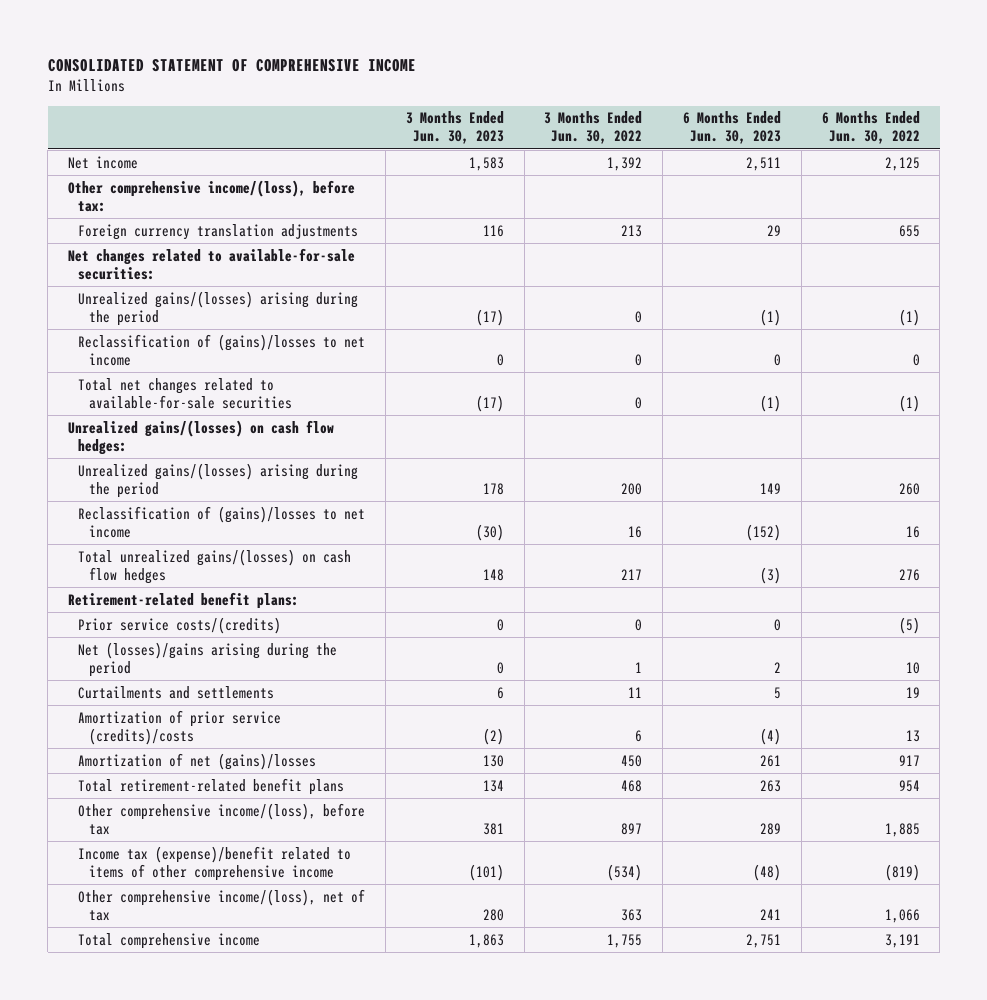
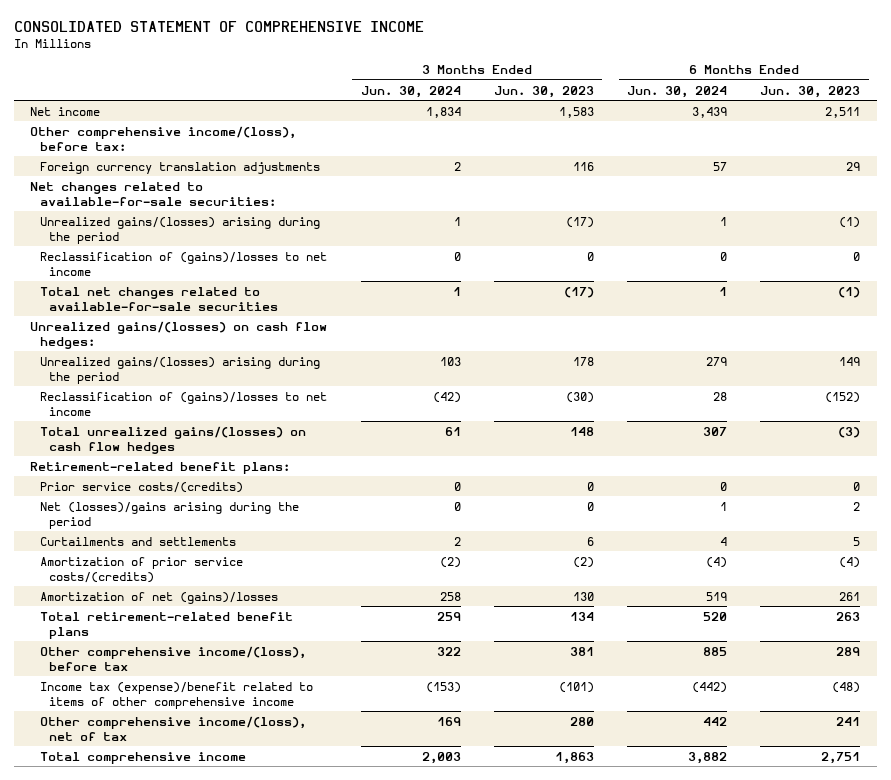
[544,111,643,145] 3 Months Ended Jun. 30, 2022 -> none
[821,111,920,145] 6 Months Ended Jun. 30, 2022 -> none
none -> [360,85,461,98] Jun. 30, 2024
none -> [627,85,728,98] Jun. 30, 2024
[78,709,282,745] Amortization of prior service (credits)/costs -> [39,556,243,583] Amortization of prior service costs/(credits)

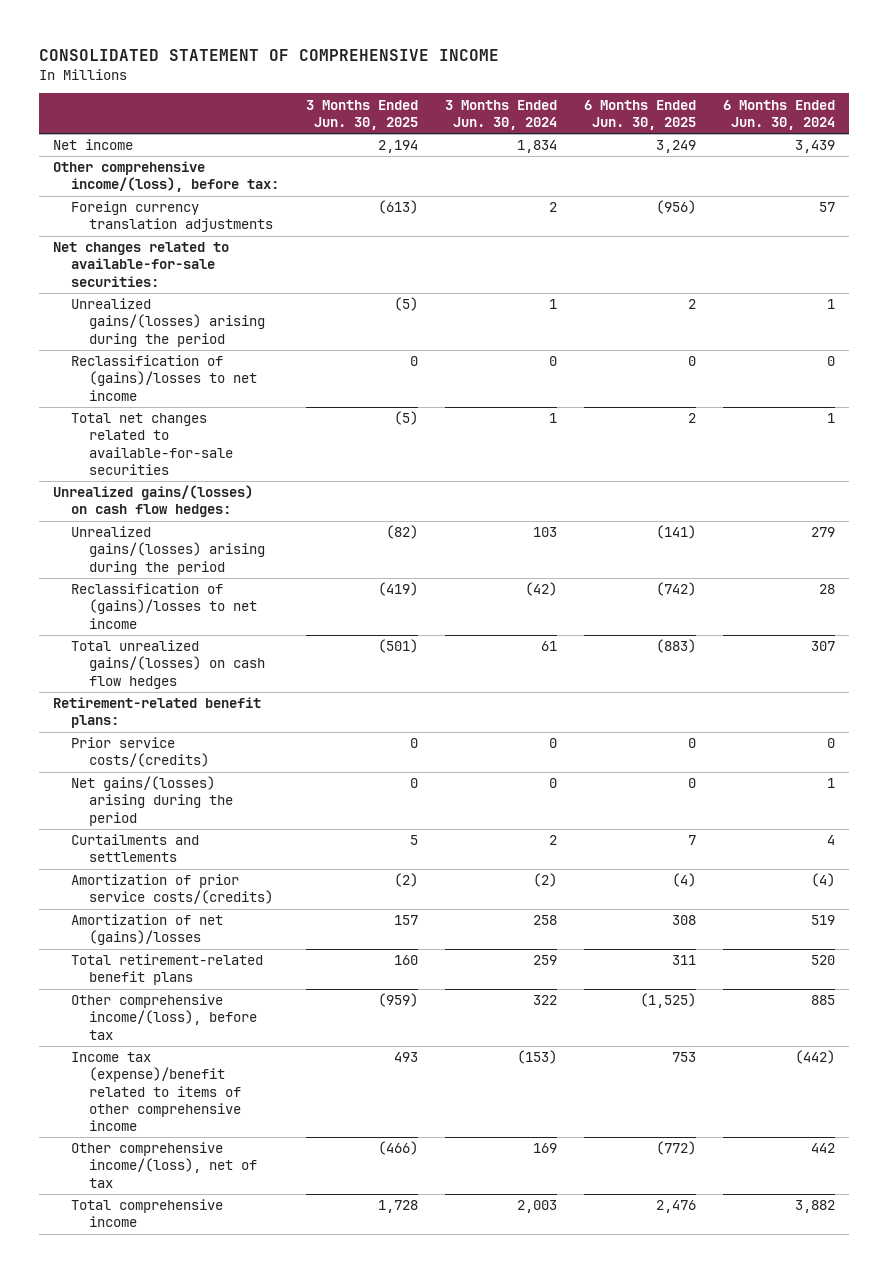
[493,85,594,98] Jun. 30, 2023 -> none
[760,85,861,98] Jun. 30, 2023 -> none
none -> [305,99,418,130] 3 Months Ended Jun. 30, 2025
none -> [584,99,697,130] 6 Months Ended Jun. 30, 2025
[39,501,299,529] Net (losses)/gains arising during the period -> [70,776,233,826] Net gains/(losses) arising during the period

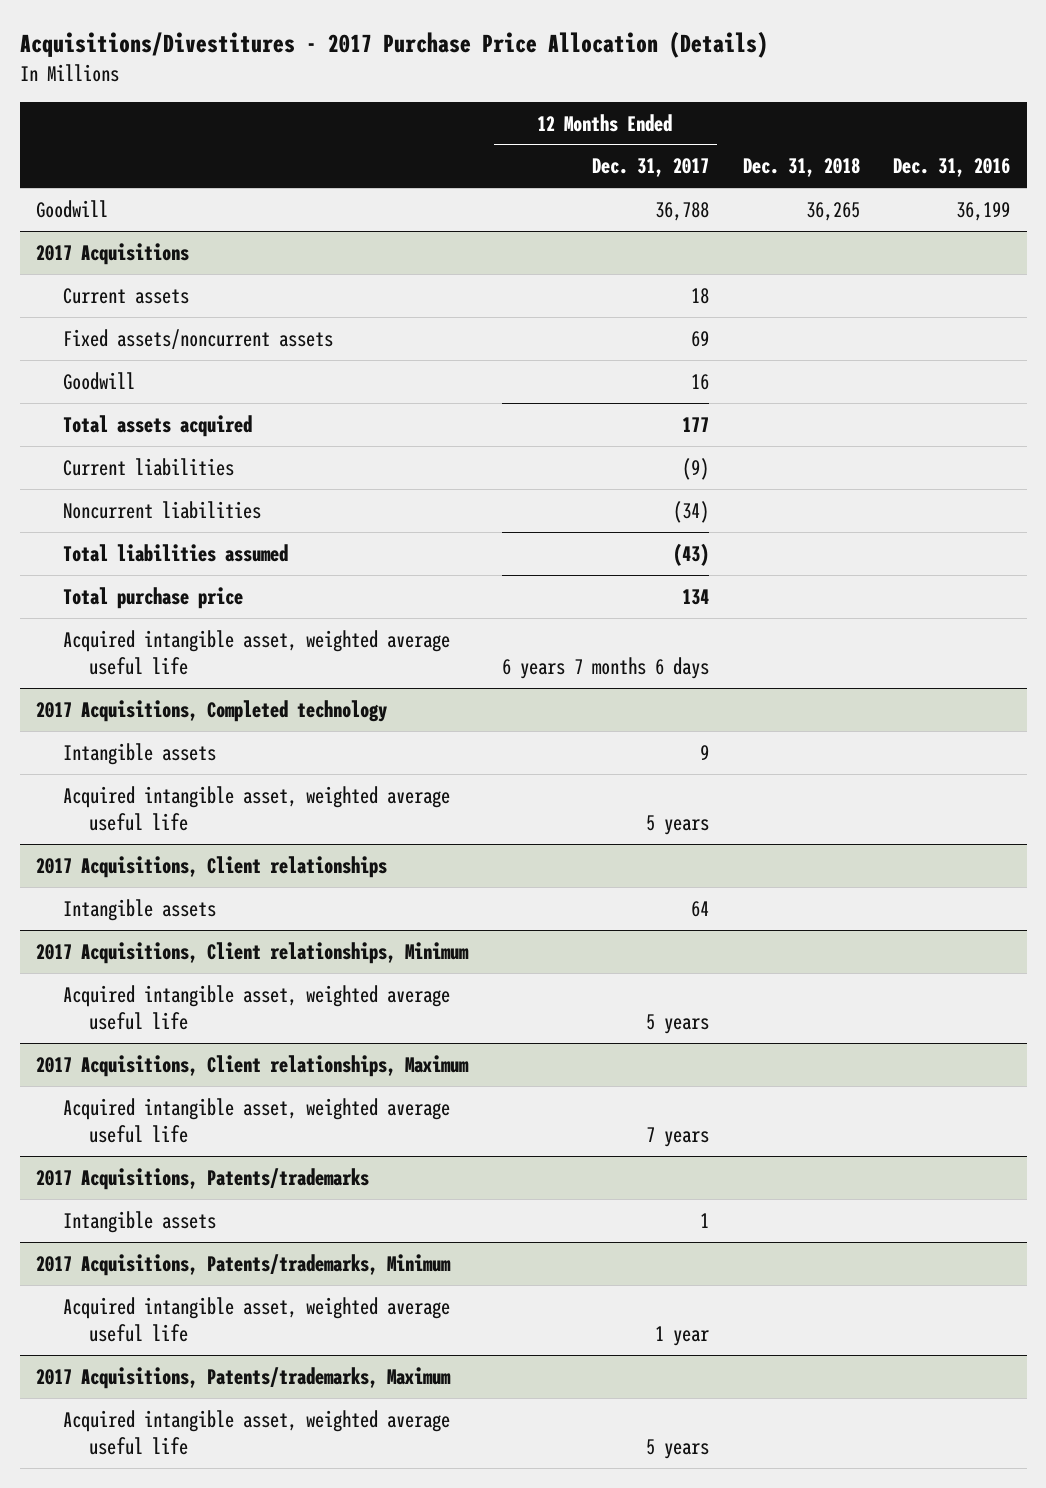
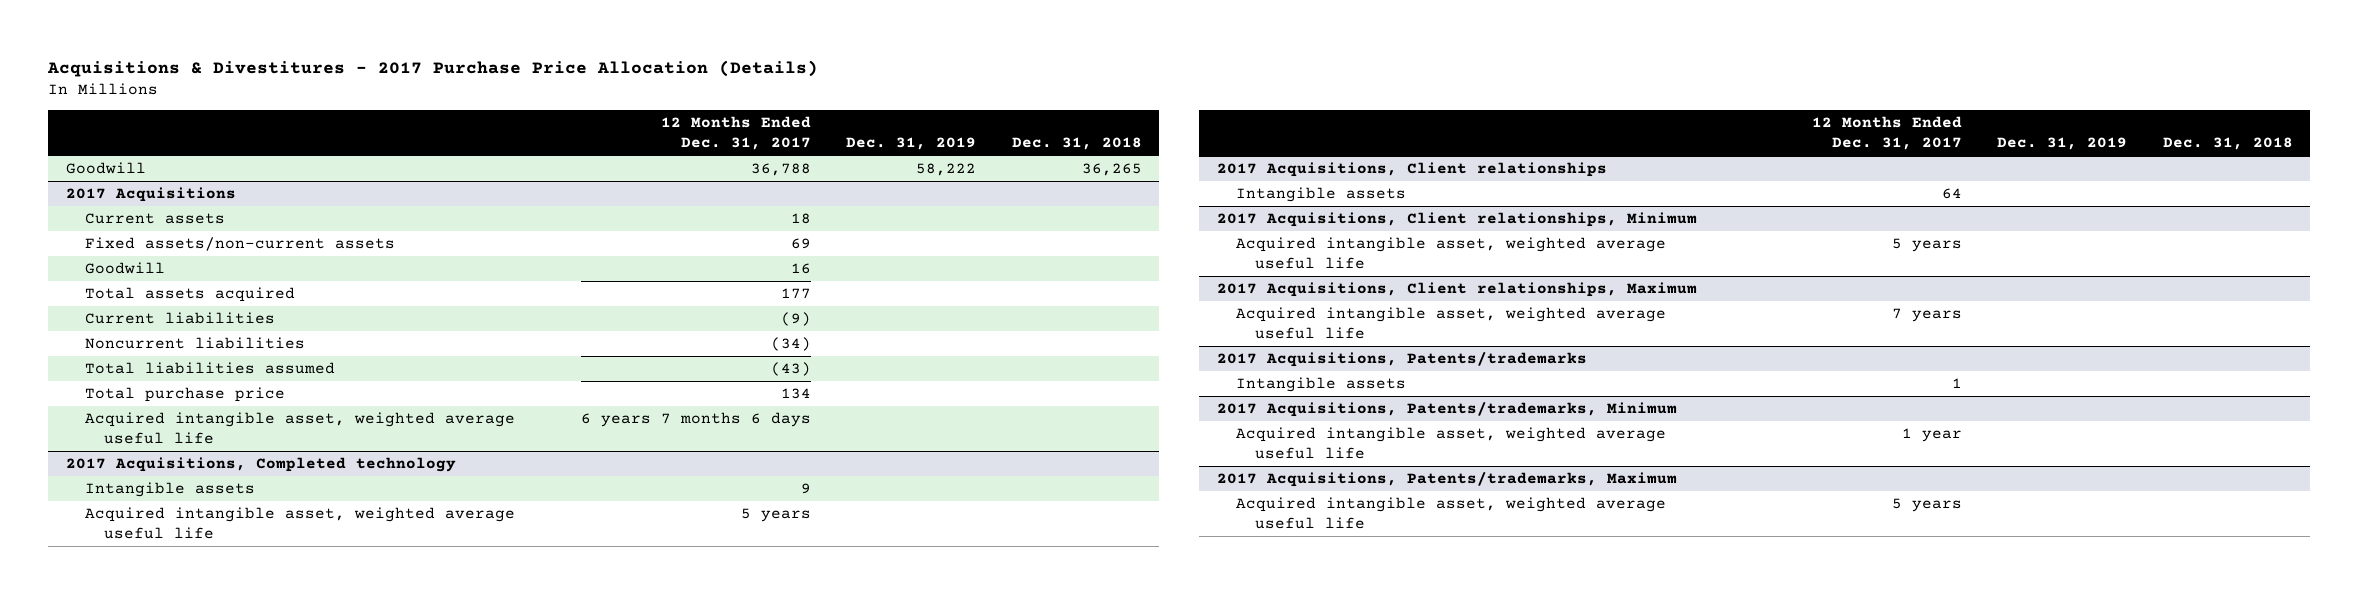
[19,31,768,59] Acquisitions/Divestitures - 2017 Purchase Price Allocation (Details) -> [47,59,819,77] Acquisitions & Divestitures - 2017 Purchase Price Allocation (Details)
[893,158,1011,178] Dec. 31, 2016 -> none
none -> [846,137,977,151] Dec. 31, 2019
[62,328,333,349] Fixed assets/noncurrent assets -> [85,237,396,252] Fixed assets/non-current assets

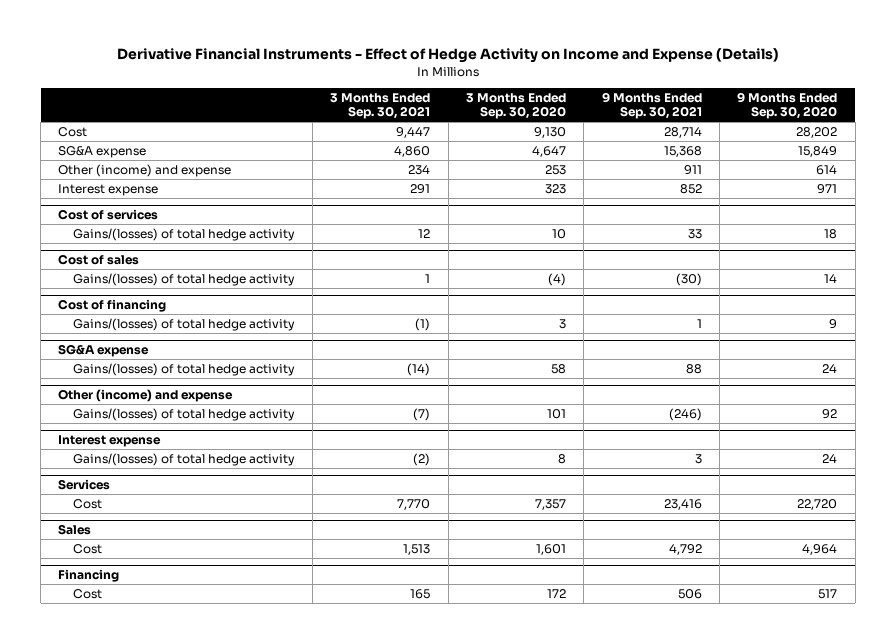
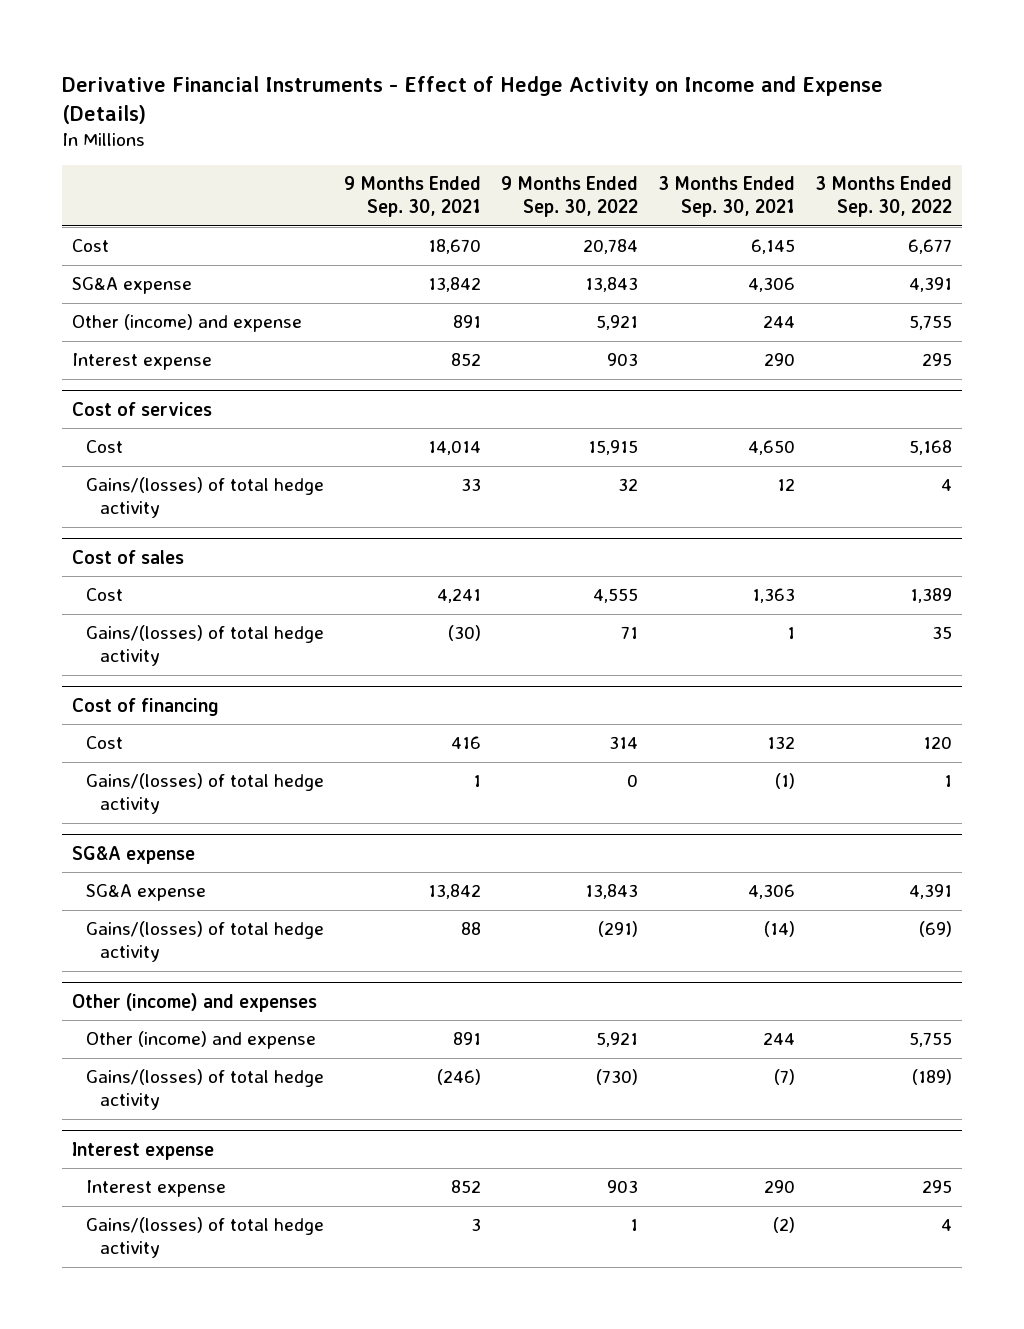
[466,92,567,120] 3 Months Ended Sep. 30, 2020 -> none
[737,91,838,120] 9 Months Ended Sep. 30, 2020 -> none
none -> [500,176,638,218] 9 Months Ended Sep. 30, 2022
none -> [814,176,952,218] 3 Months Ended Sep. 30, 2022
[396,126,431,138] 9,447 -> [750,239,795,255] 6,145
[663,126,702,138] 28,714 -> [428,239,482,255] 18,670
[394,145,431,157] 4,860 -> [747,277,795,293] 4,306
[663,145,702,157] 15,368 -> [428,277,482,293] 13,842
[408,164,431,175] 234 -> [762,315,795,329] 244
[683,164,702,175] 911 -> [453,315,482,329] 891
[410,183,431,194] 291 -> [763,353,795,367] 290
none -> [86,440,124,454] Cost
none -> [86,588,124,602] Cost
none -> [86,736,124,750] Cost
none -> [86,884,207,902] SG&A expense
[58,389,234,403] Other (income) and expense -> [72,992,318,1012] Other (income) and expenses
none -> [86,1031,317,1050] Other (income) and expense
none -> [86,1180,227,1198] Interest expense
[58,479,111,491] Services -> none
[72,498,102,509] Cost -> none
[58,524,92,536] Sales -> none
[72,543,102,554] Cost -> none
[58,569,120,583] Financing -> none
[72,588,102,599] Cost -> none

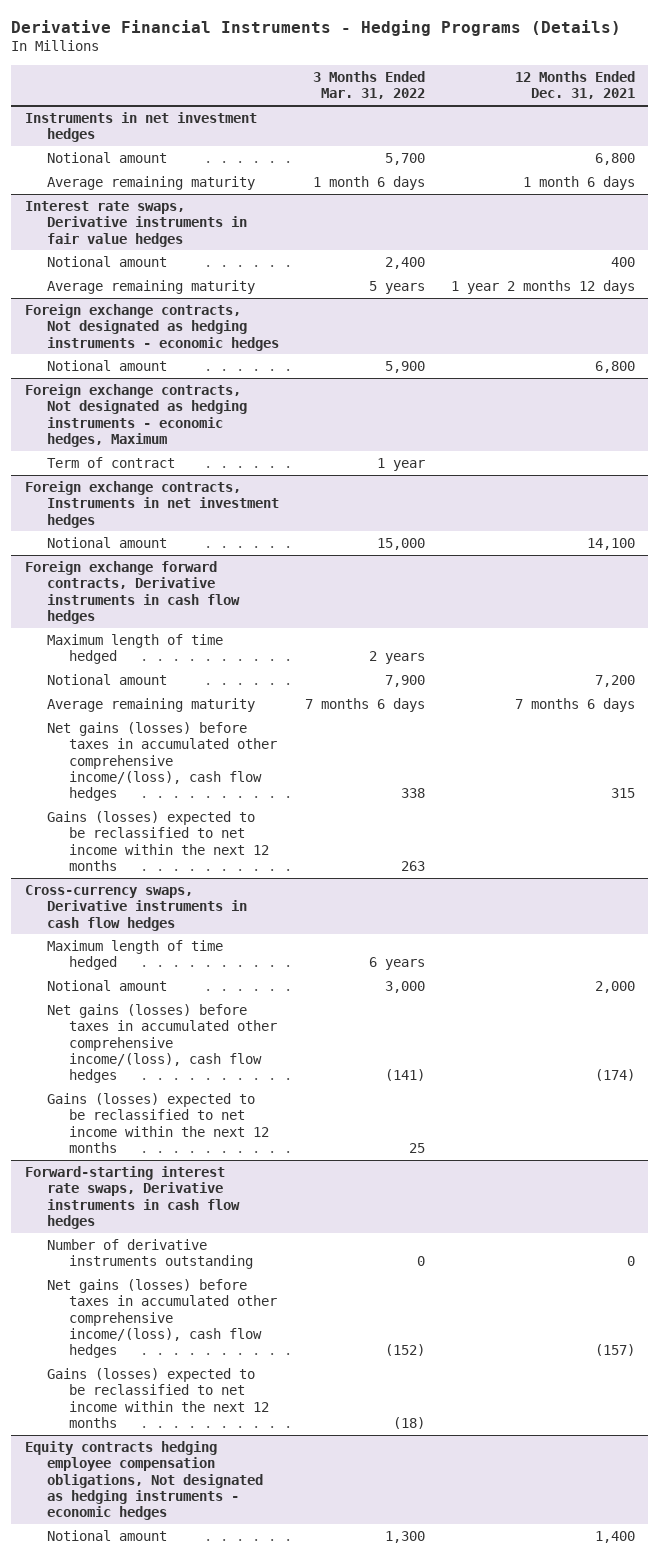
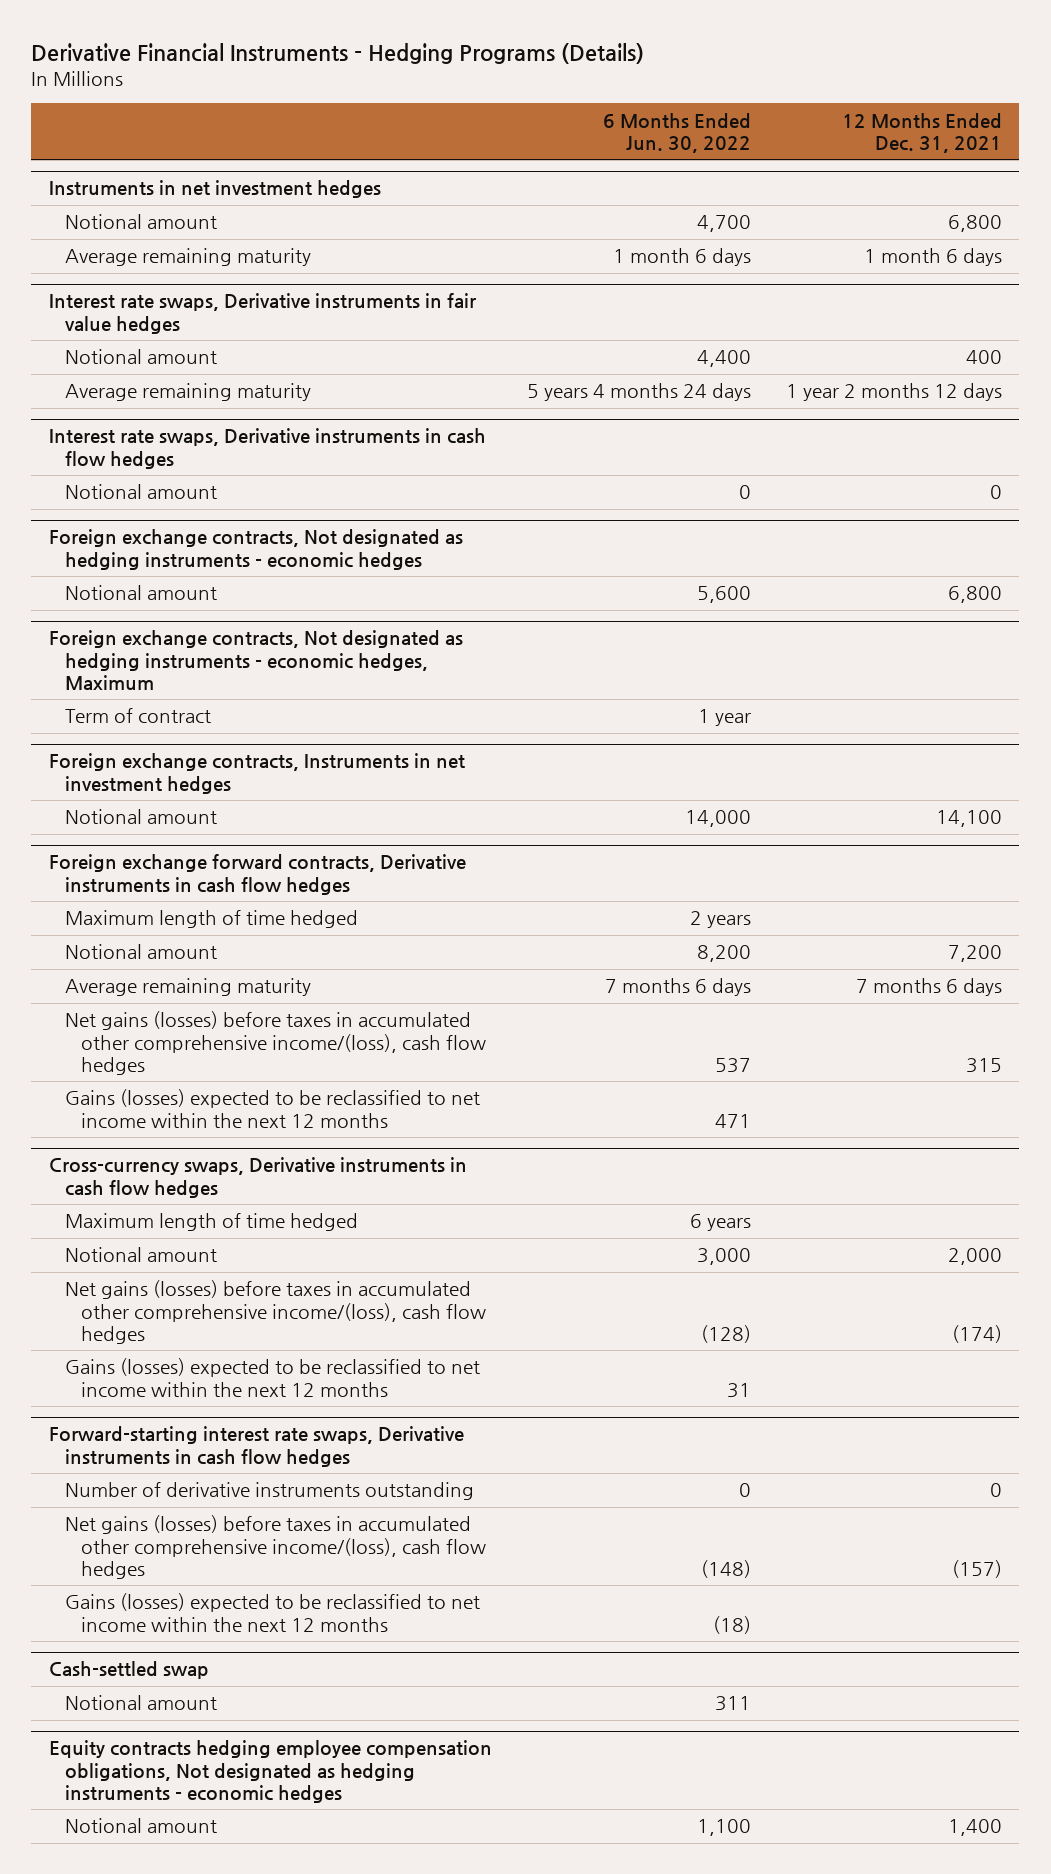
[312,70,425,100] 3 Months Ended Mar. 31, 2022 -> none
none -> [602,112,751,153] 6 Months Ended Jun. 30, 2022
none -> [48,428,486,469] Interest rate swaps, Derivative instruments in cash flow hedges
none -> [65,484,218,500] Notional amount
none -> [48,1661,209,1680] Cash-settled swap
none -> [65,1695,218,1711] Notional amount

